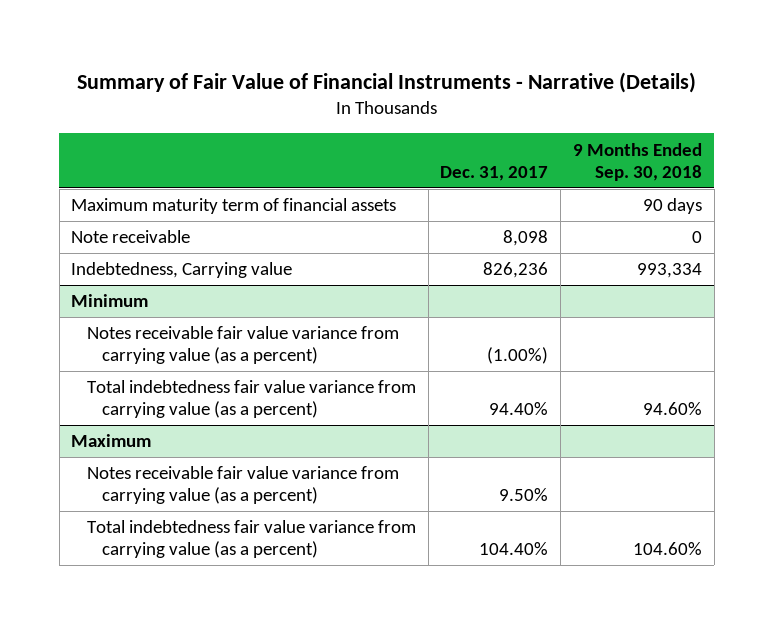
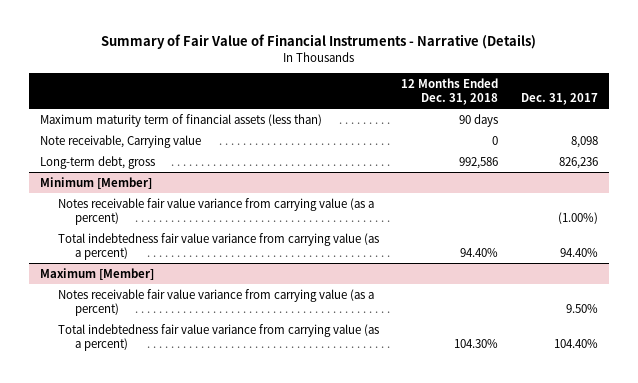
[573,142,703,181] 9 Months Ended Sep. 30, 2018 -> none
none -> [401,77,499,105] 12 Months Ended Dec. 31, 2018
[71,198,397,215] Maximum maturity term of financial assets -> [40,113,323,127] Maximum maturity term of financial assets (less than)
[71,230,191,244] Note receivable -> [40,134,202,148] Note receivable, Carrying value
[71,262,293,279] Indebtedness, Carrying value -> [40,155,156,169] Long-term debt, gross
[71,294,149,308] Minimum -> [40,176,153,189] Minimum [Member]
[71,434,152,448] Maximum -> [40,267,155,280] Maximum [Member]

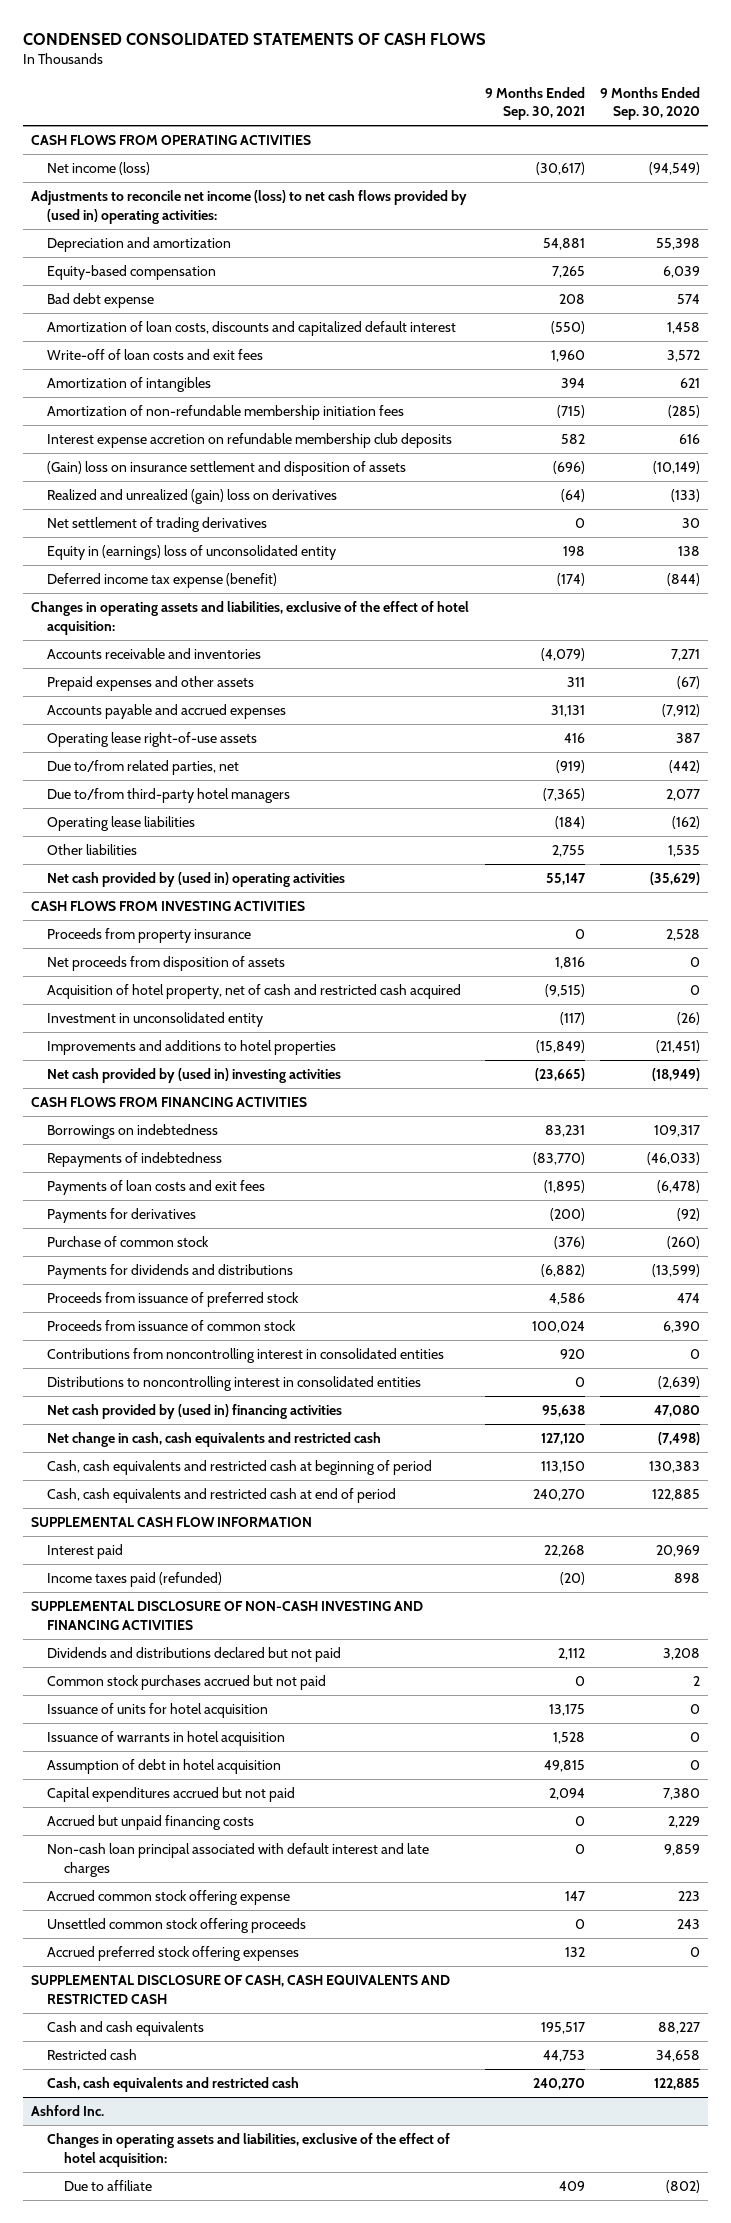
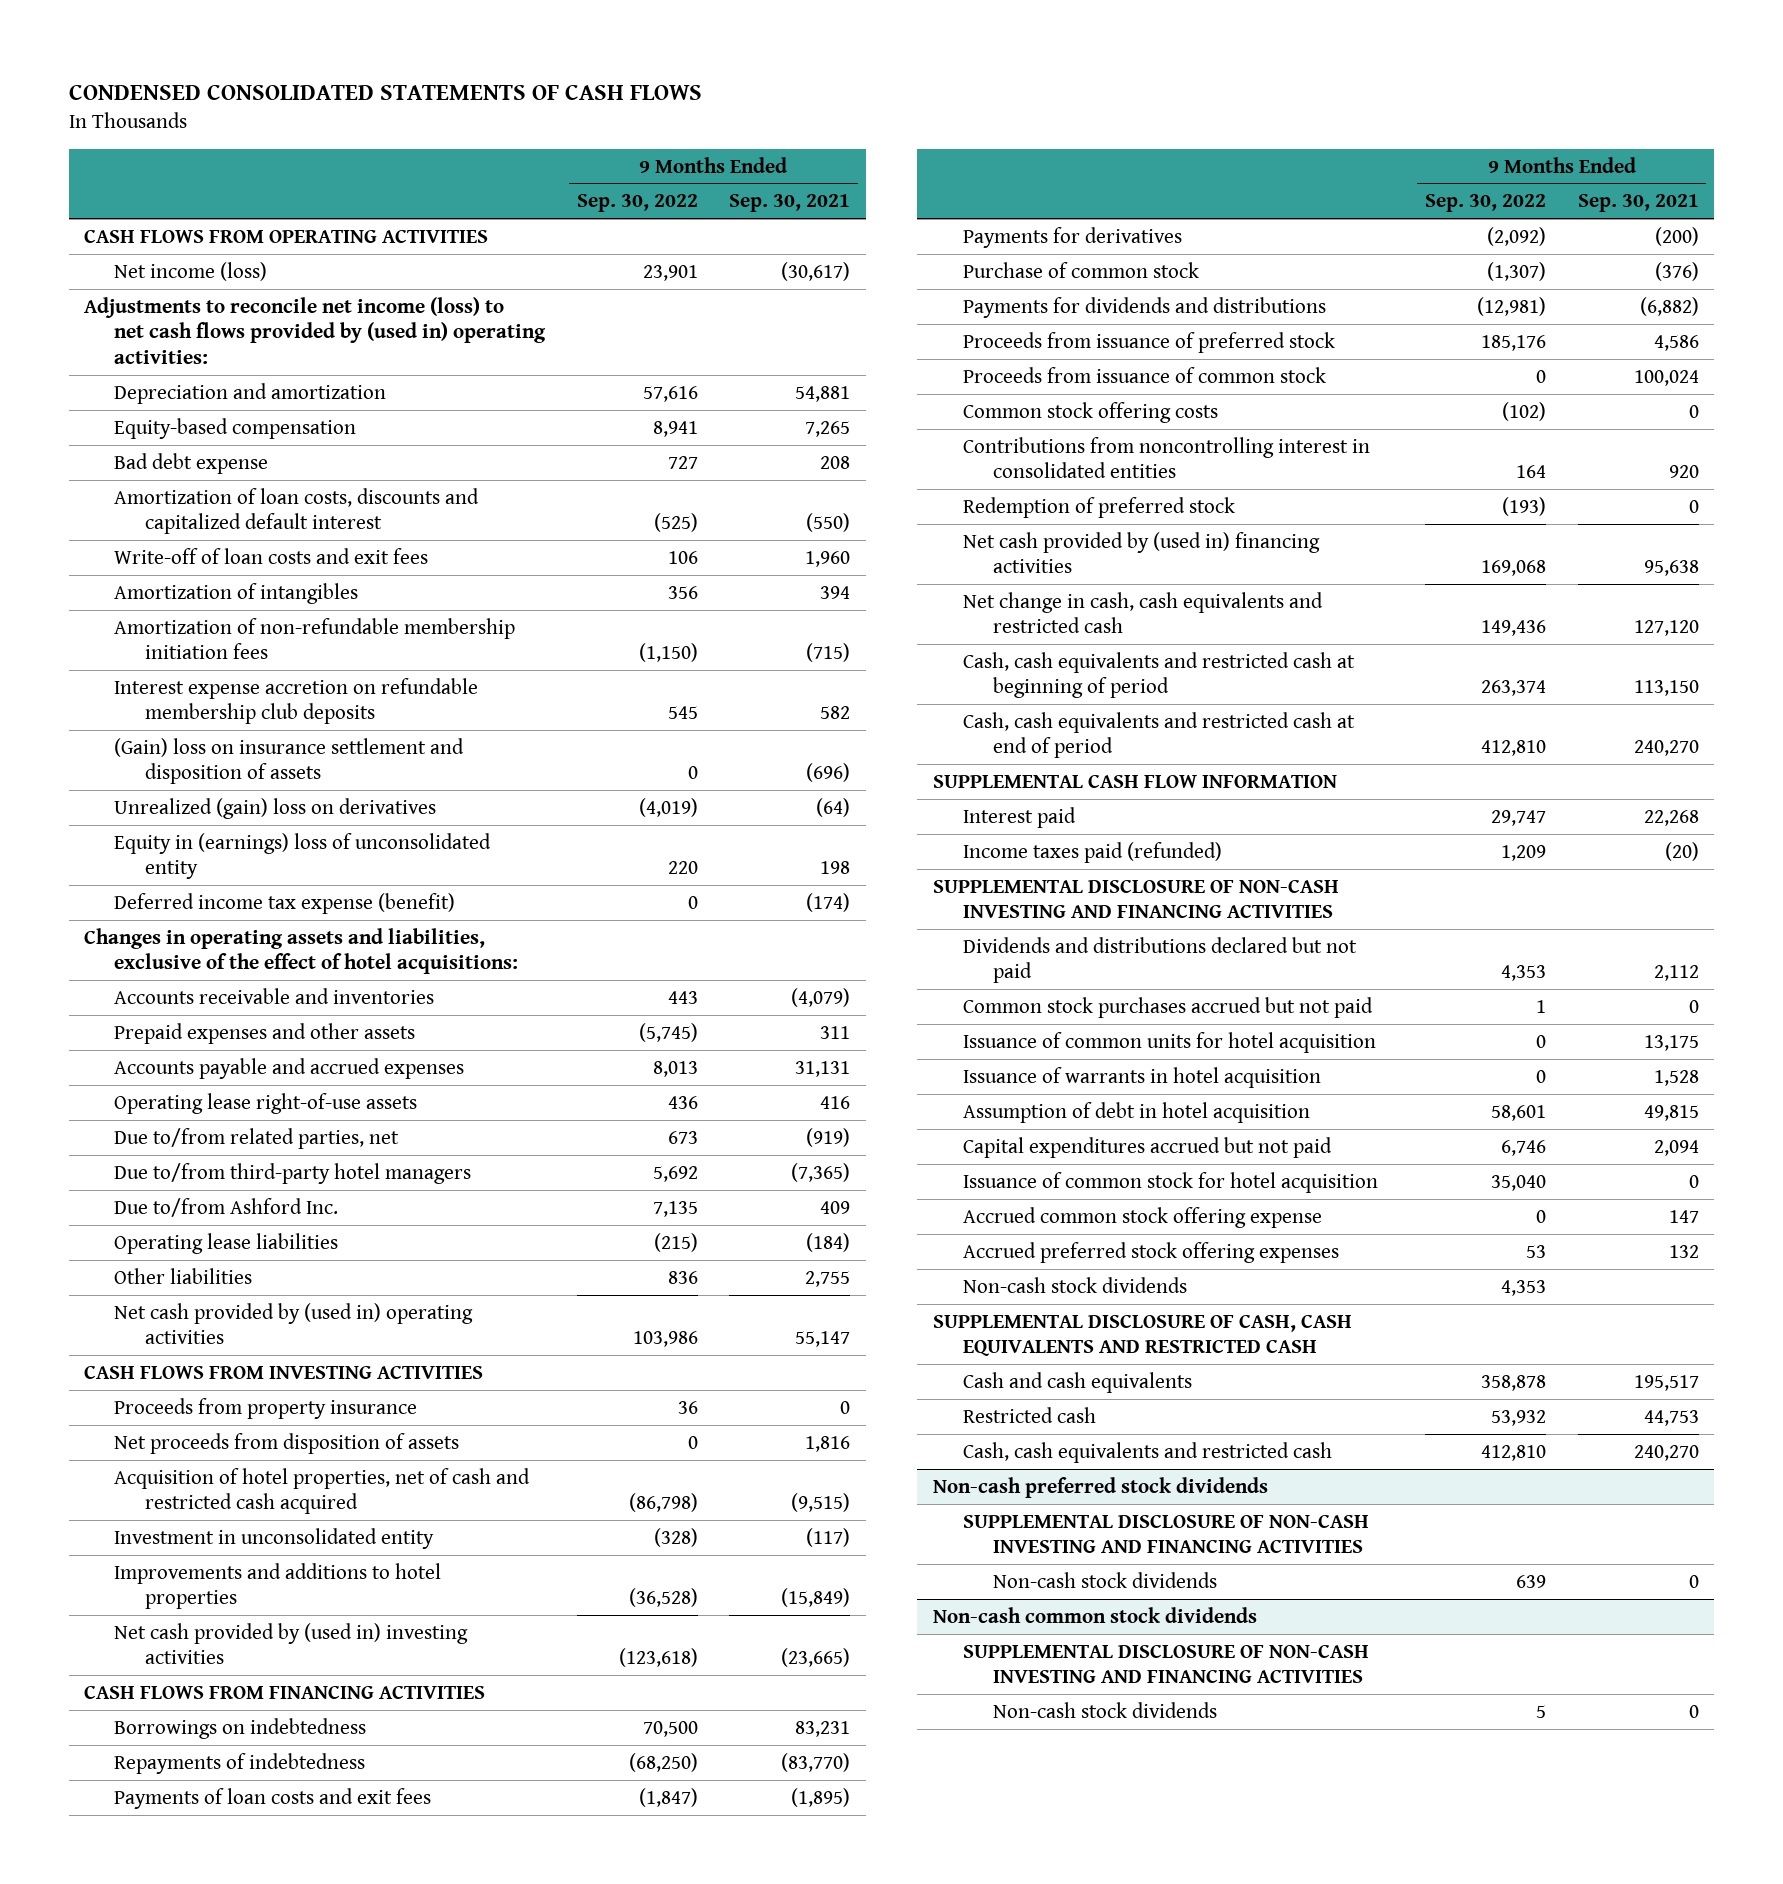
[600,86,701,121] 9 Months Ended Sep. 30, 2020 -> none
none -> [576,194,698,213] Sep. 30, 2022
[47,517,268,533] Net settlement of trading derivatives -> none
[47,489,338,505] Realized and unrealized (gain) loss on derivatives -> [114,797,437,819] Unrealized (gain) loss on derivatives
[30,601,469,635] Changes in operating assets and liabilities, exclusive of the effect of hotel acquisition: -> [84,927,519,975] Changes in operating assets and liabilities, exclusive of the effect of hotel acquisitions:
none -> [114,1197,339,1217] Due to/from Ashford Inc.
[47,984,462,1000] Acquisition of hotel property, net of cash and restricted cash acquired -> [114,1467,531,1515] Acquisition of hotel properties, net of cash and restricted cash acquired
none -> [963,401,1219,423] Common stock offering costs
[47,1376,422,1392] Distributions to noncontrolling interest in consolidated entities -> none
none -> [963,496,1236,518] Redemption of preferred stock
[47,1703,269,1719] Issuance of units for hotel acquisition -> [963,1031,1377,1053] Issuance of common units for hotel acquisition
[47,1815,255,1831] Accrued but unpaid financing costs -> none
[47,1843,430,1877] Non-cash loan principal associated with default interest and late charges -> none
none -> [963,1171,1379,1193] Issuance of common stock for hotel acquisition
[47,1918,307,1934] Unsettled common stock offering proceeds -> none
none -> [963,1276,1188,1293] Non-cash stock dividends
[30,2105,104,2117] Ashford Inc. -> none
[47,2133,451,2167] Changes in operating assets and liabilities, exclusive of the effect of hotel acquisition: -> none
[63,2180,152,2192] Due to affiliate -> none
none -> [932,1476,1268,1498] Non-cash preferred stock dividends
none -> [963,1514,1370,1554] SUPPLEMENTAL DISCLOSURE OF NON-CASH INVESTING AND FINANCING ACTIVITIES
none -> [993,1571,1218,1588] Non-cash stock dividends
none -> [932,1606,1257,1623] Non-cash common stock dividends
none -> [963,1644,1370,1684] SUPPLEMENTAL DISCLOSURE OF NON-CASH INVESTING AND FINANCING ACTIVITIES
none -> [993,1701,1218,1718] Non-cash stock dividends

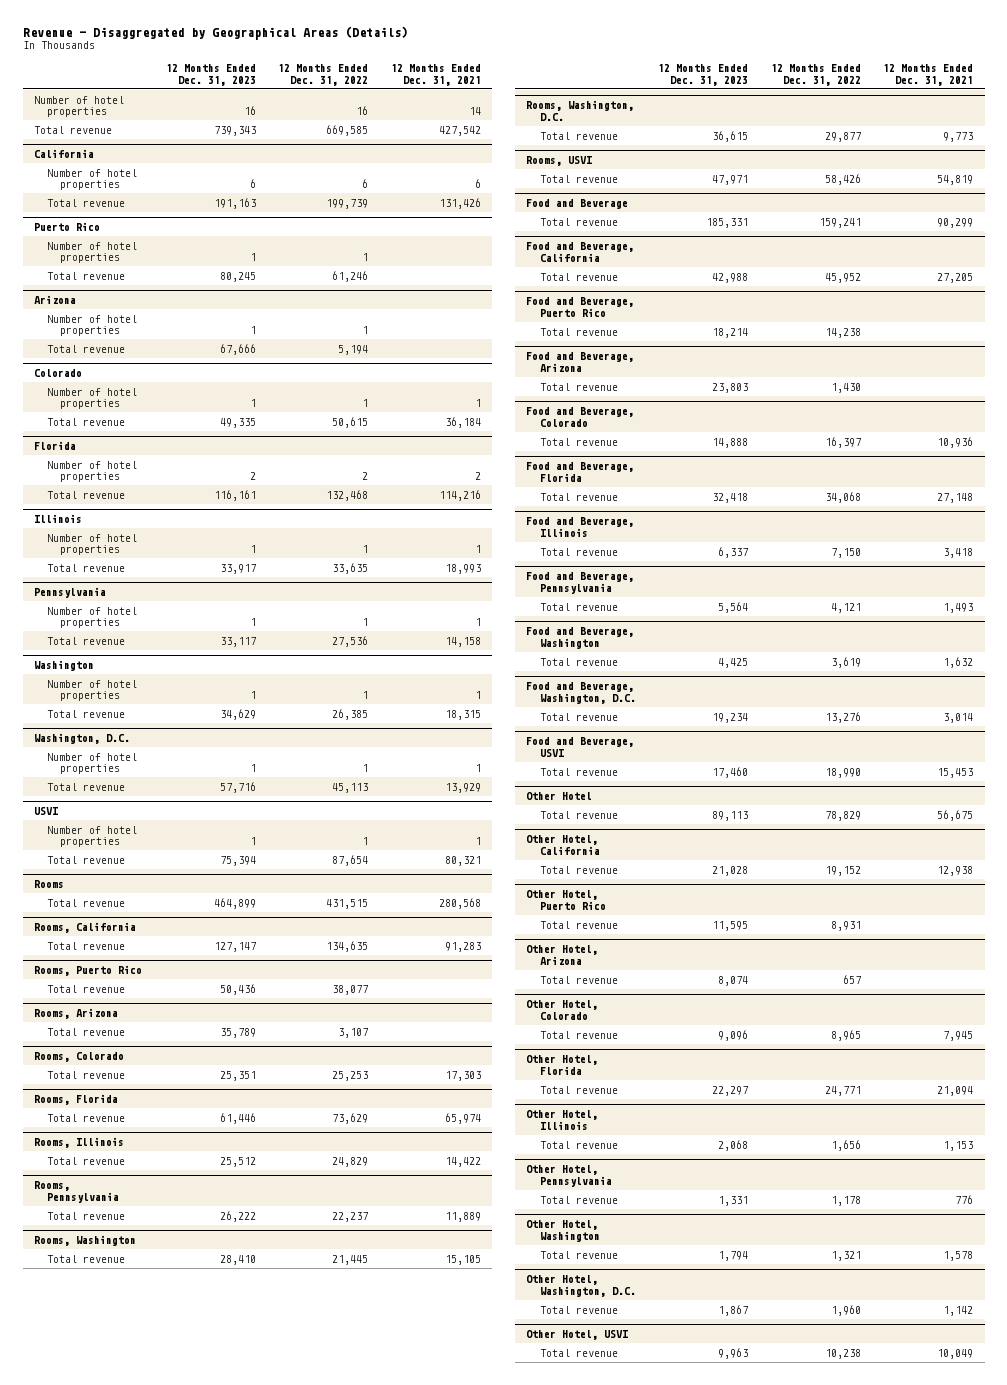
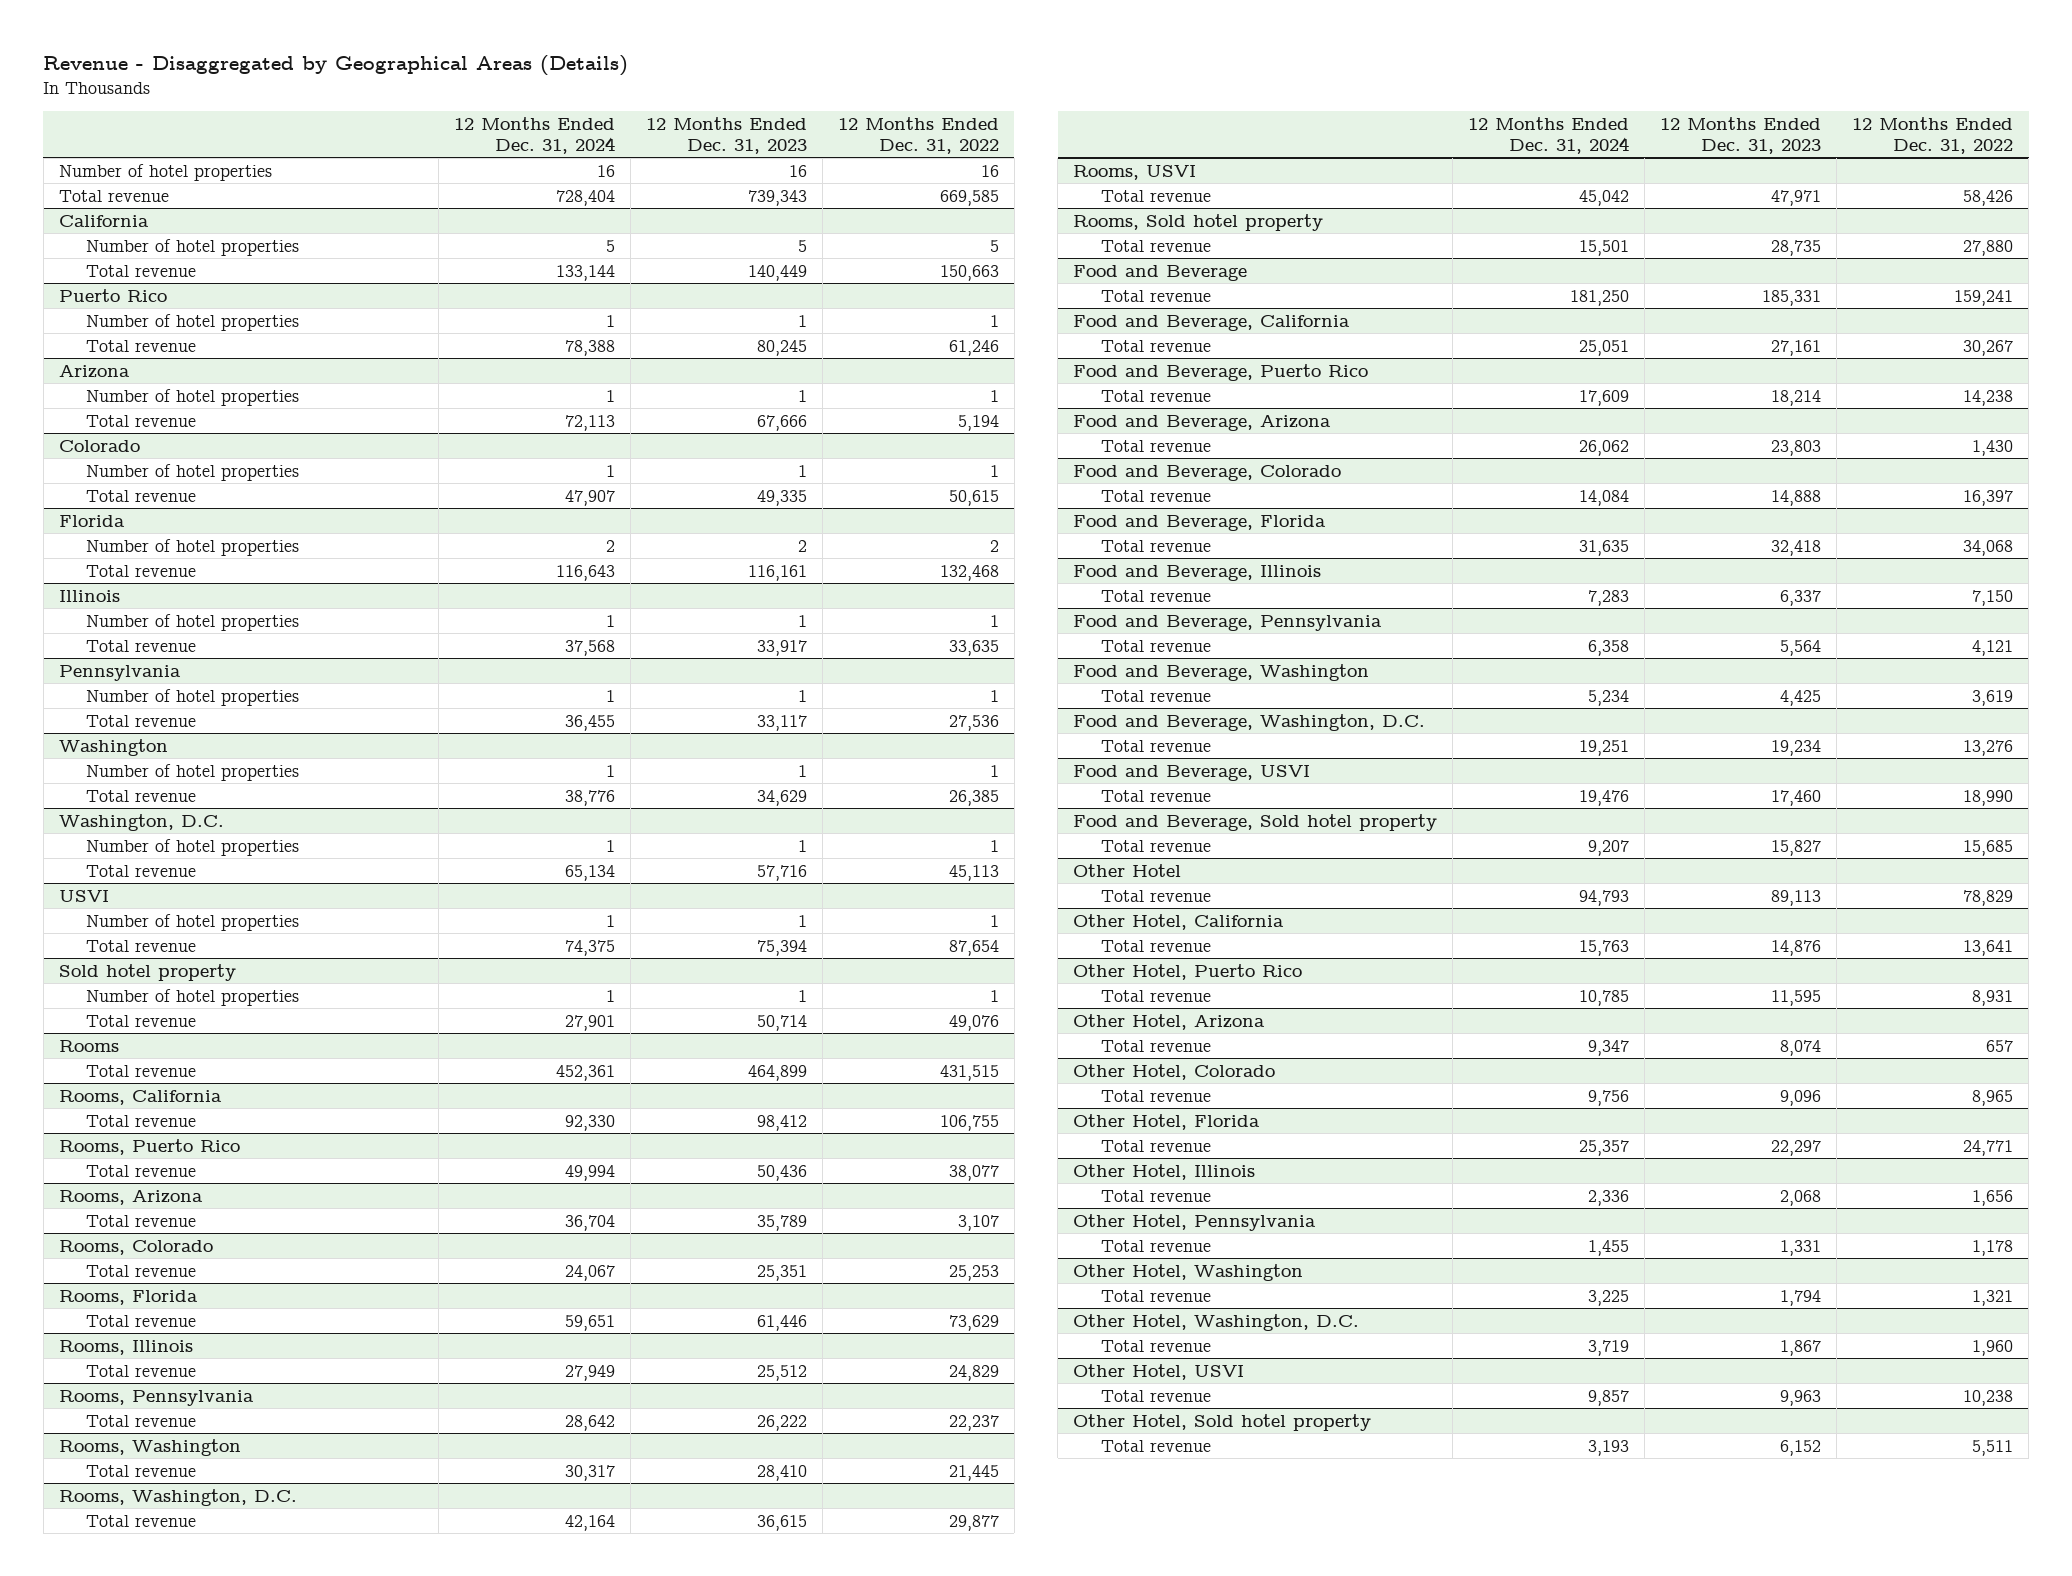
[390,64,481,86] 12 Months Ended Dec. 31, 2021 -> none
none -> [453,116,615,154] 12 Months Ended Dec. 31, 2024
[249,179,256,189] 6 -> [797,239,807,252] 5
[362,179,369,189] 6 -> [989,239,999,252] 5
[213,197,256,209] 191,163 -> [747,264,807,281] 140,449
[326,198,369,209] 199,739 -> [939,264,999,281] 150,663
none -> [58,963,236,981] Sold hotel property
none -> [85,988,299,1006] Number of hotel properties
none -> [85,1014,196,1027] Total revenue
[213,941,256,952] 127,147 -> [756,1114,807,1131] 98,412
[326,940,369,952] 134,635 -> [939,1114,999,1131] 106,755
none -> [1073,213,1324,231] Rooms, Sold hotel property
none -> [1100,239,1211,252] Total revenue
[712,272,749,283] 42,988 -> [1771,339,1822,356] 27,161
[824,272,861,283] 45,952 -> [1963,339,2014,356] 30,267
none -> [1073,813,1438,831] Food and Beverage, Sold hotel property
none -> [1100,839,1211,852] Total revenue
[712,865,749,876] 21,028 -> [1771,939,1822,956] 14,876
[824,865,861,876] 19,152 -> [1963,939,2014,956] 13,641
none -> [1073,1413,1372,1431] Other Hotel, Sold hotel property
none -> [1100,1439,1211,1452] Total revenue

